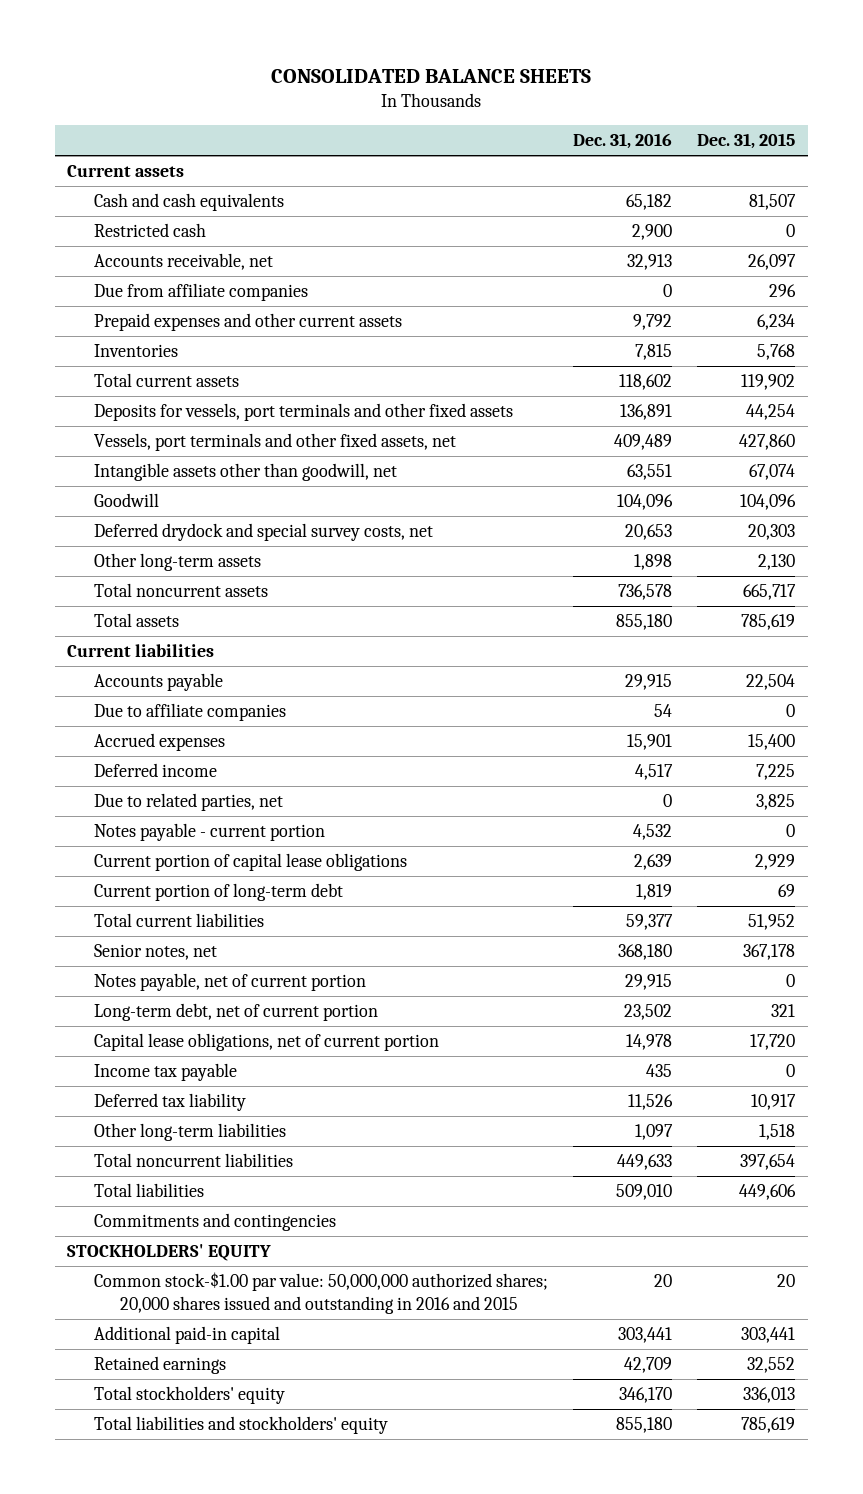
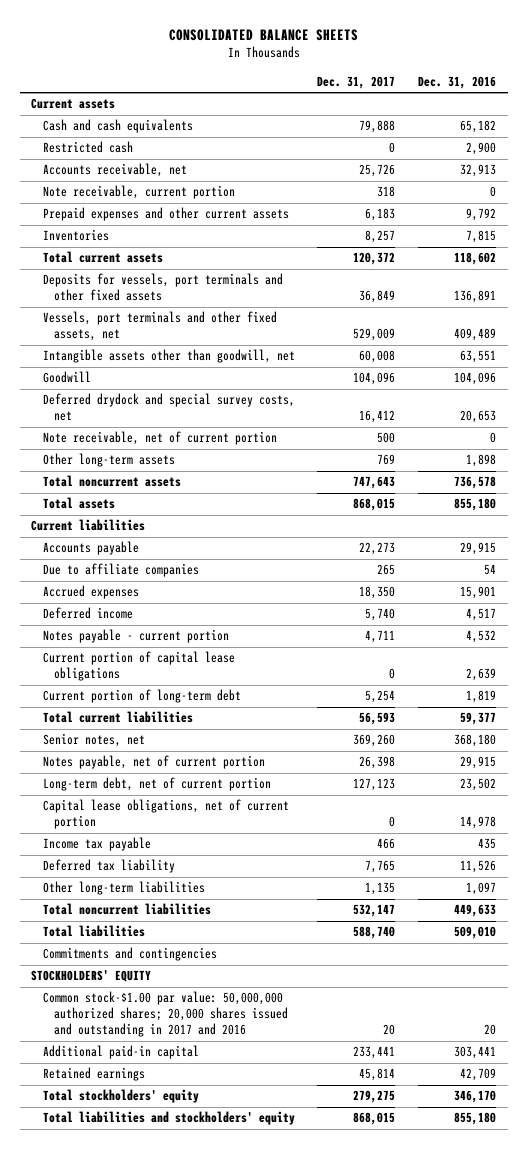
[697,133,796,150] Dec. 31, 2015 -> none
none -> [317,75,396,89] Dec. 31, 2017
[93,283,308,302] Due from affiliate companies -> none
none -> [42,185,235,200] Note receivable, current portion
none -> [42,431,277,446] Note receivable, net of current portion
[93,793,283,812] Due to related parties, net -> none
[93,1272,548,1314] Common stock-$1.00 par value: 50,000,000 authorized shares; 20,000 shares issued and outstanding in 2016 and 2015 -> [42,991,288,1038] Common stock-$1.00 par value: 50,000,000 authorized shares; 20,000 shares issued and outstanding in 2017 and 2016

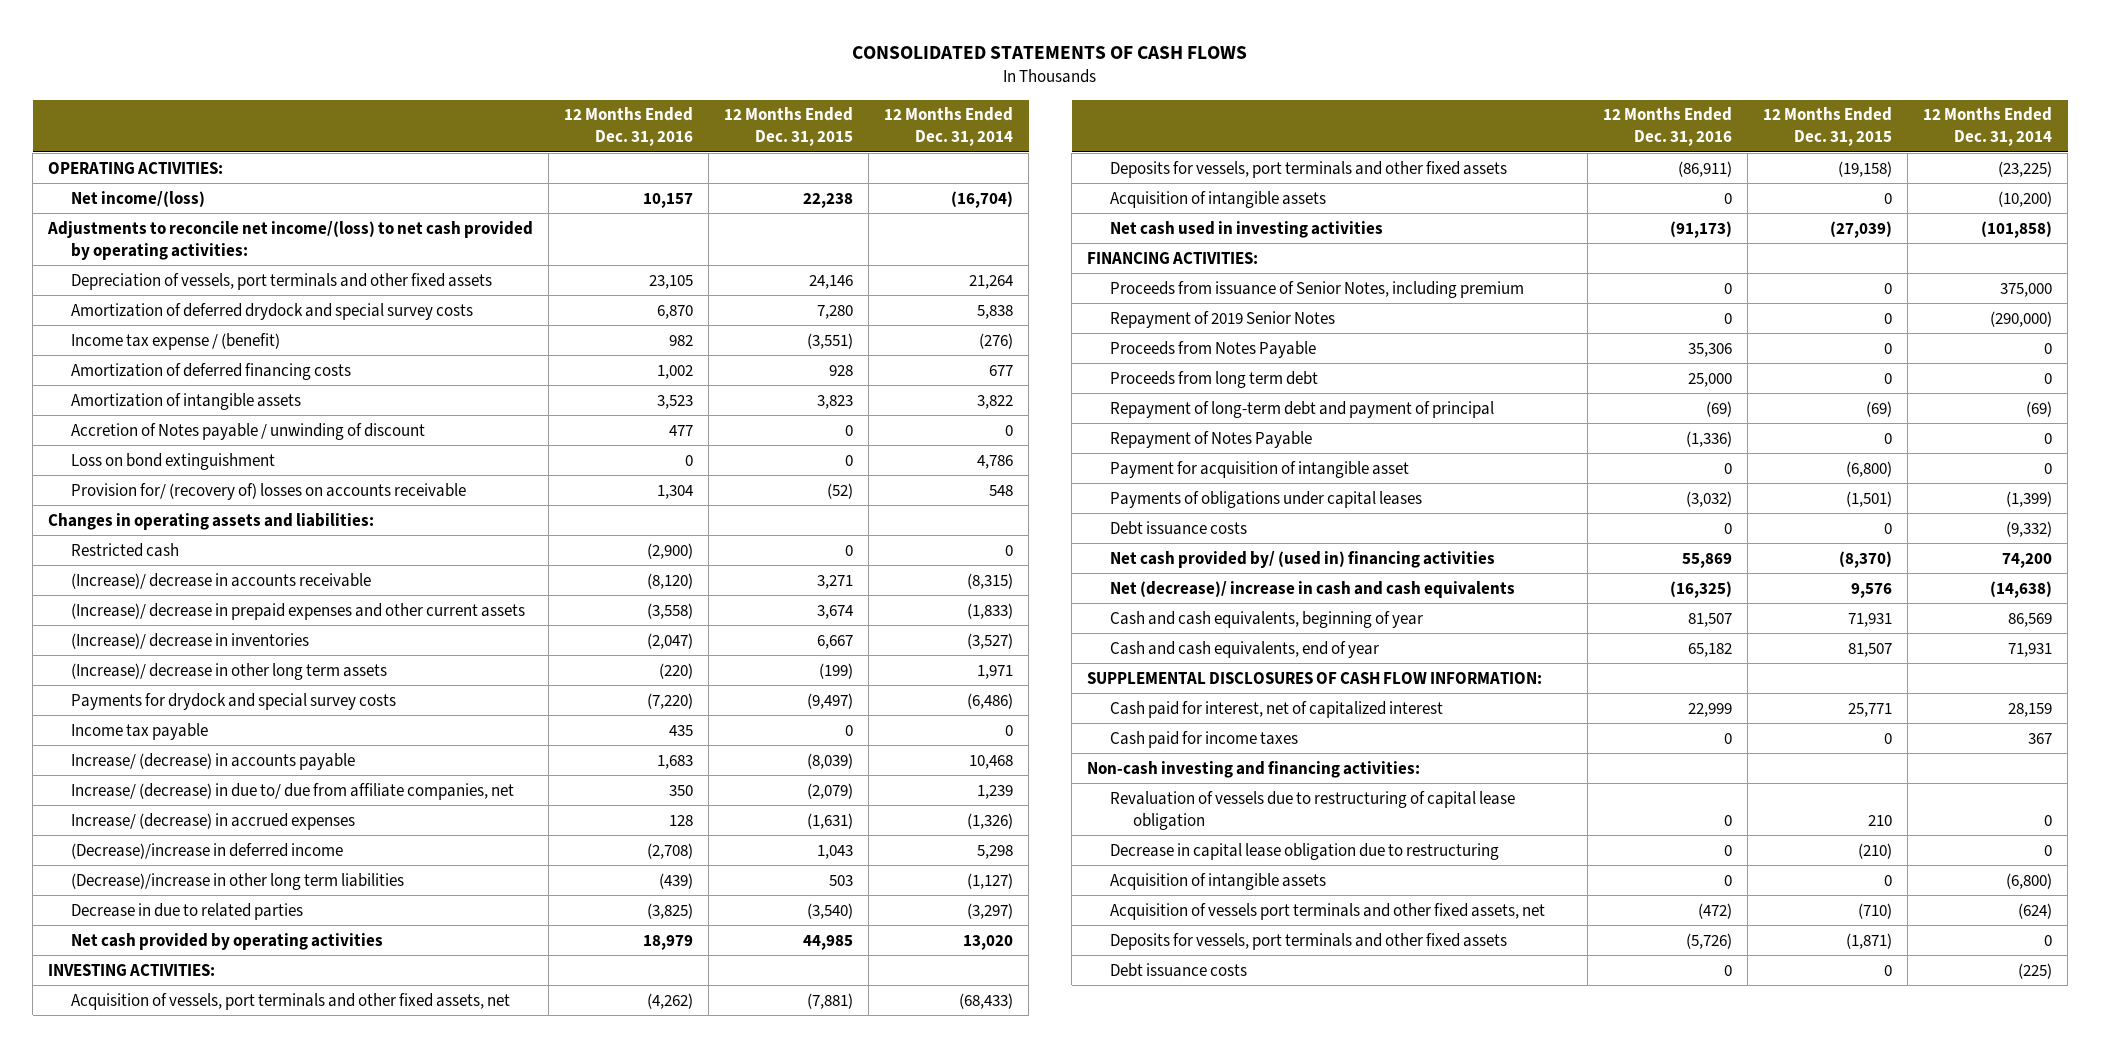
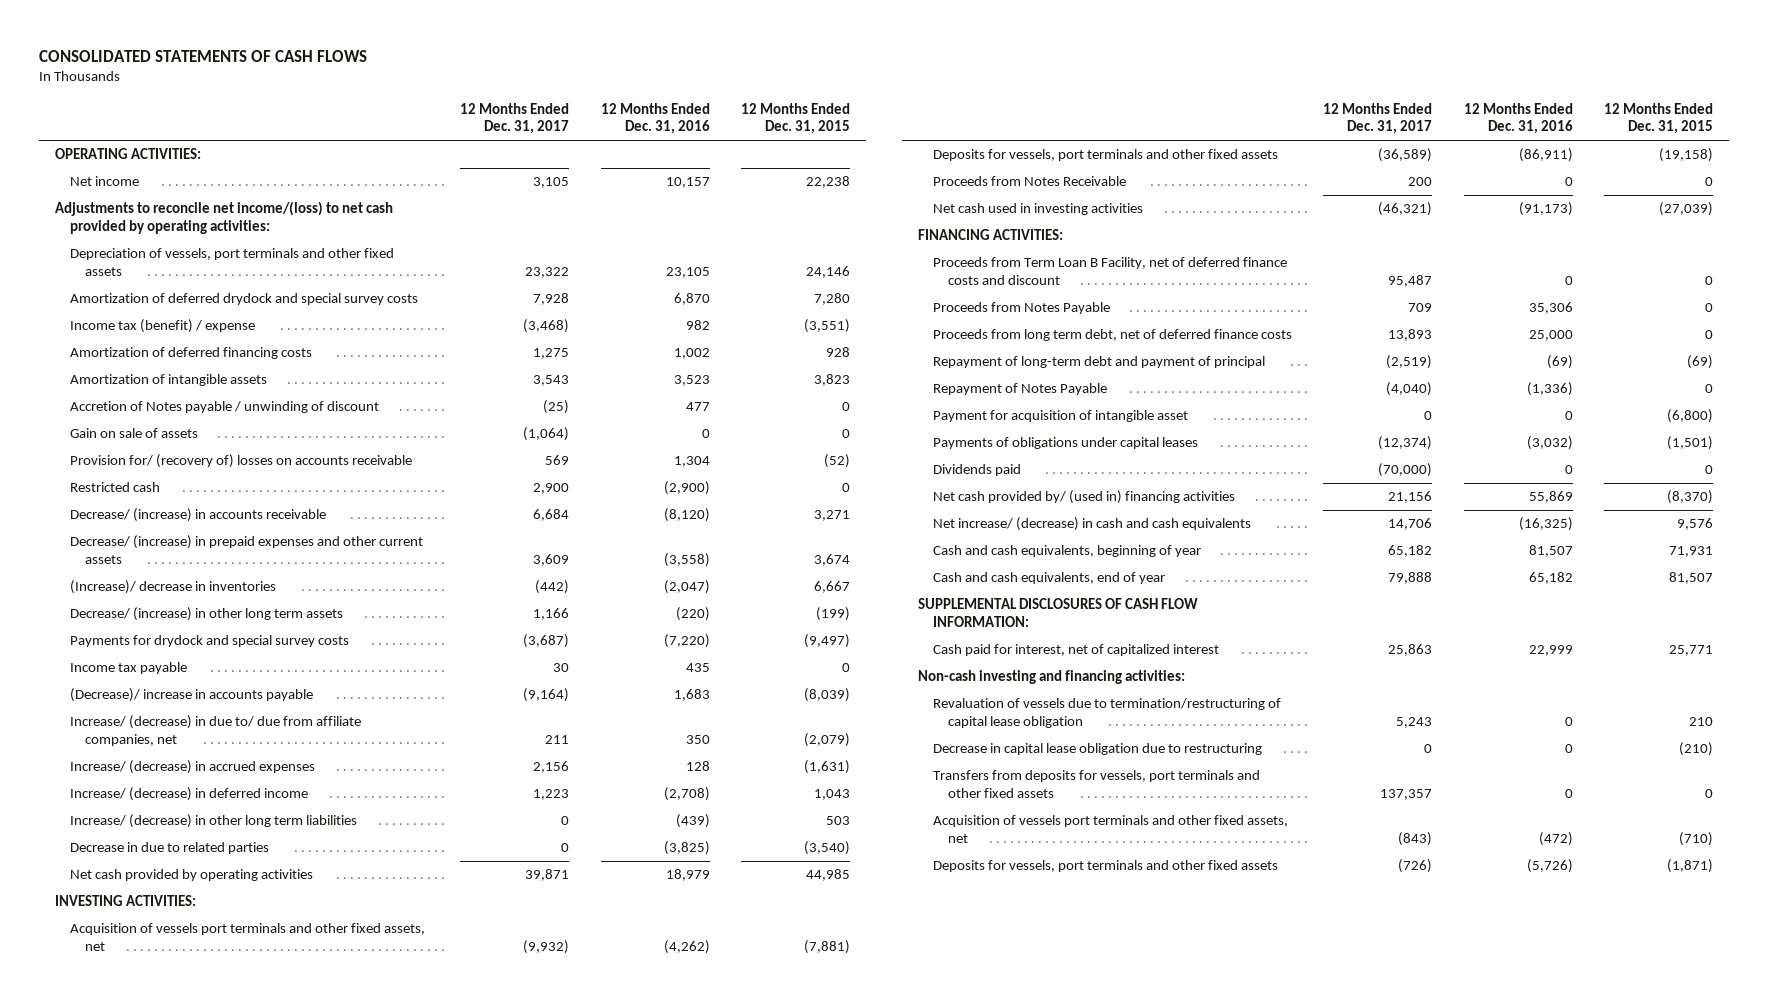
[884,107,1014,147] 12 Months Ended Dec. 31, 2014 -> none
none -> [460,103,570,135] 12 Months Ended Dec. 31, 2017
[71,190,206,207] Net income/(loss) -> [69,176,139,187] Net income
[71,332,281,350] Income tax expense / (benefit) -> [69,319,255,334] Income tax (benefit) / expense
[71,452,276,470] Loss on bond extinguishment -> none
none -> [69,428,198,439] Gain on sale of assets
[48,512,375,530] Changes in operating assets and liabilities: -> none
[71,572,372,589] (Increase)/ decrease in accounts receivable -> [69,508,326,523] Decrease/ (increase) in accounts receivable
[71,602,526,620] (Increase)/ decrease in prepaid expenses and other current assets -> [69,535,423,564] Decrease/ (increase) in prepaid expenses and other current assets
[71,662,388,680] (Increase)/ decrease in other long term assets -> [69,607,343,622] Decrease/ (increase) in other long term assets
[71,752,356,770] Increase/ (decrease) in accounts payable -> [69,688,313,703] (Decrease)/ increase in accounts payable
[71,842,344,859] (Decrease)/increase in deferred income -> [69,787,308,802] Increase/ (decrease) in deferred income
[71,872,405,890] (Decrease)/increase in other long term liabilities -> [69,814,357,829] Increase/ (decrease) in other long term liabilities
[71,992,511,1010] Acquisition of vessels, port terminals and other fixed assets, net -> [69,923,425,951] Acquisition of vessels port terminals and other fixed assets, net
[1110,190,1327,208] Acquisition of intangible assets -> none
none -> [933,176,1127,187] Proceeds from Notes Receivable
[1110,280,1525,298] Proceeds from issuance of Senior Notes, including premium -> none
[1110,310,1336,328] Repayment of 2019 Senior Notes -> none
none -> [933,257,1288,285] Proceeds from Term Loan B Facility, net of deferred finance costs and discount
[1110,370,1319,388] Proceeds from long term debt -> [933,329,1293,342] Proceeds from long term debt, net of deferred finance costs
[1110,520,1248,535] Debt issuance costs -> none
none -> [933,464,1022,477] Dividends paid
[1110,580,1516,598] Net (decrease)/ increase in cash and cash equivalents -> [933,517,1252,532] Net increase/ (decrease) in cash and cash equivalents
[1110,730,1299,748] Cash paid for income taxes -> none
[1110,790,1516,830] Revaluation of vessels due to restructuring of capital lease obligation -> [933,698,1282,728] Revaluation of vessels due to termination/restructuring of capital lease obligation
[1110,872,1327,890] Acquisition of intangible assets -> none
none -> [933,770,1261,798] Transfers from deposits for vessels, port terminals and other fixed assets
[1110,962,1248,977] Debt issuance costs -> none

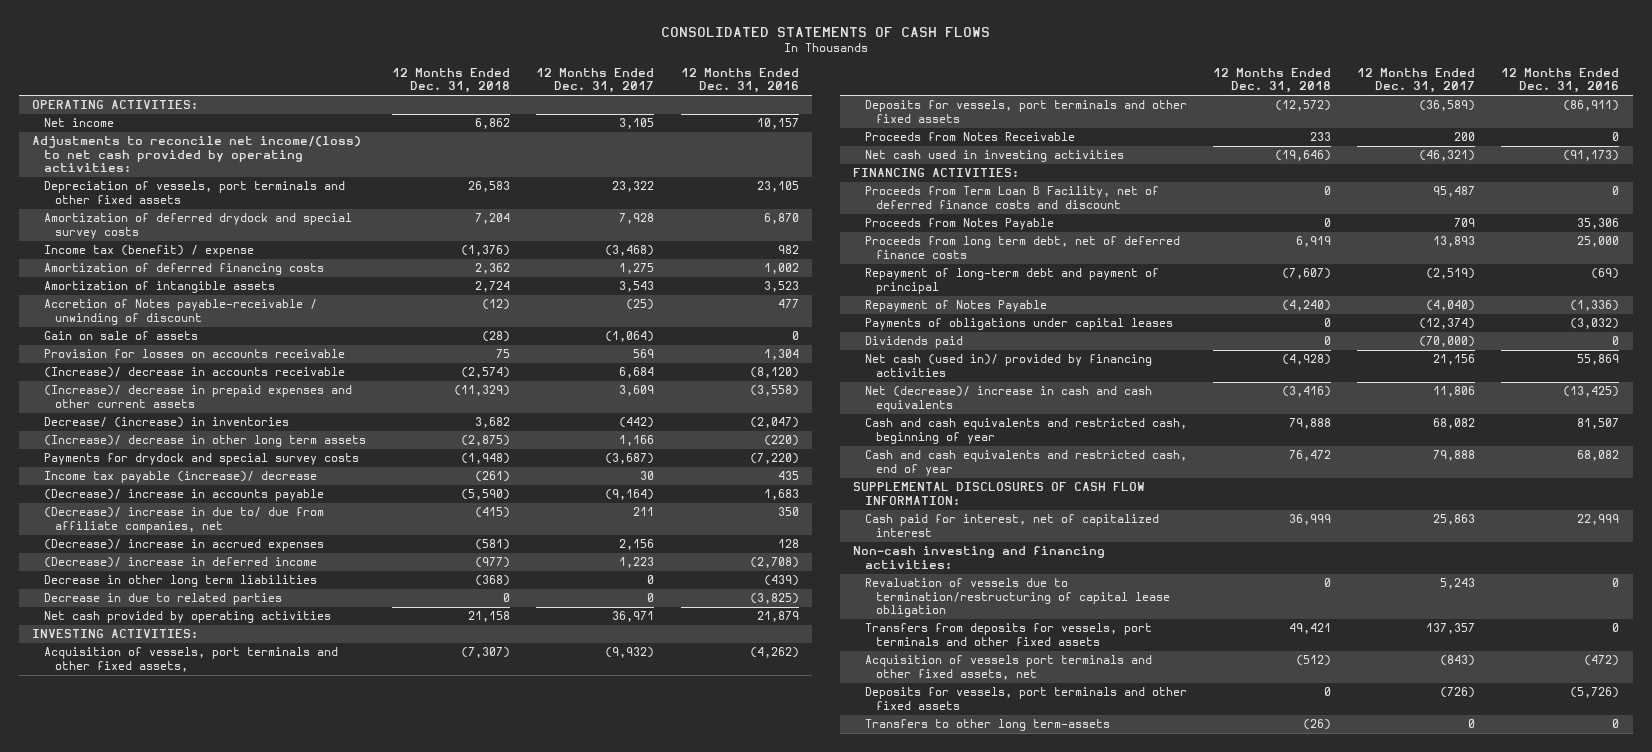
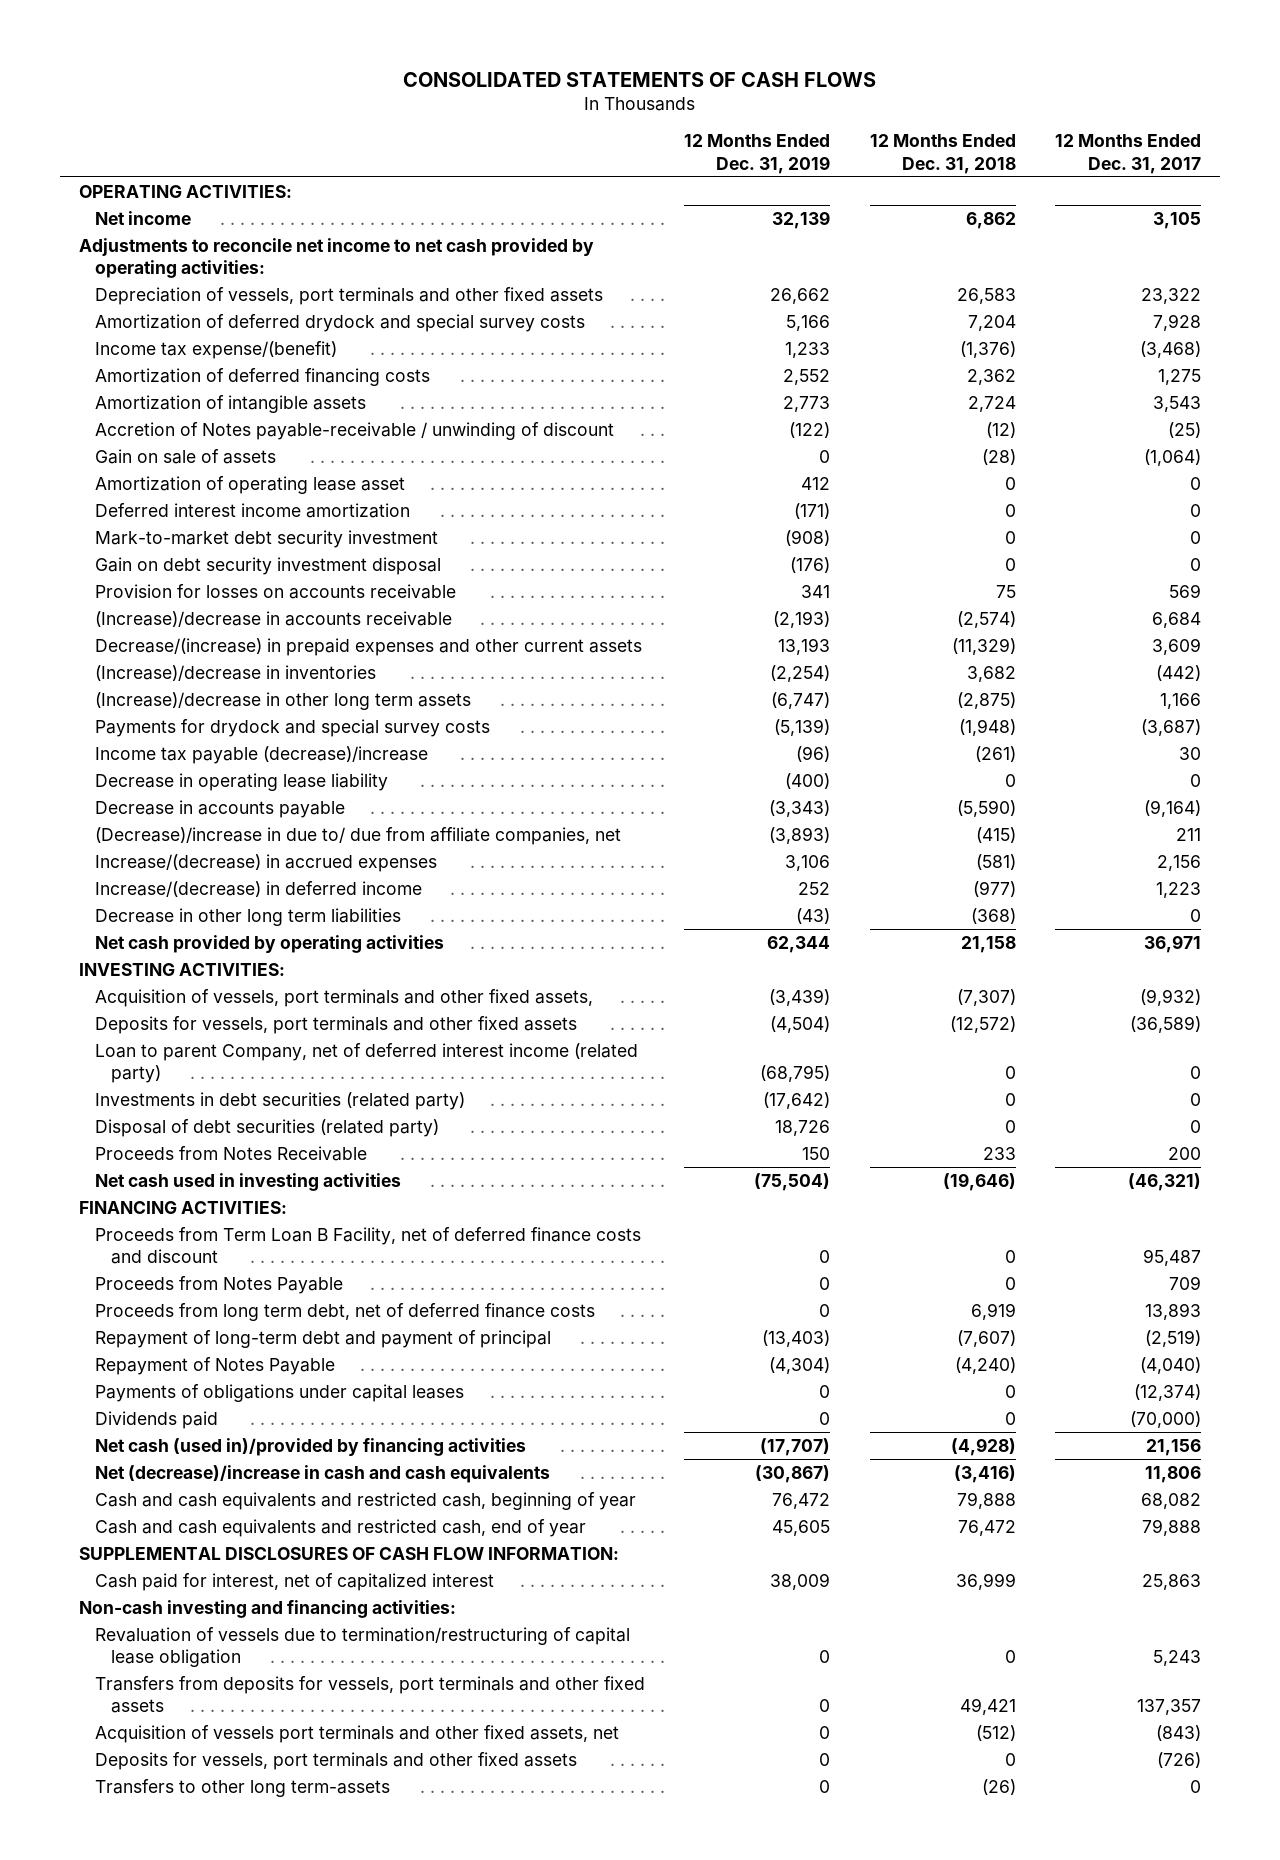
[680,68,799,94] 12 Months Ended Dec. 31, 2016 -> none
none -> [684,134,831,174] 12 Months Ended Dec. 31, 2019
[32,136,362,173] Adjustments to reconcile net income/(loss) to net cash provided by operating activities: -> [79,237,595,279] Adjustments to reconcile net income to net cash provided by operating activities:
[43,245,254,258] Income tax (benefit) / expense -> [95,340,338,359] Income tax expense/(benefit)
none -> [95,475,406,494] Amortization of operating lease asset
none -> [95,502,411,518] Deferred interest income amortization
none -> [95,529,439,548] Mark-to-market debt security investment
none -> [95,556,442,575] Gain on debt security investment disposal
[43,367,345,379] (Increase)/ decrease in accounts receivable -> [95,610,453,627] (Increase)/decrease in accounts receivable
[43,385,352,408] (Increase)/ decrease in prepaid expenses and other current assets -> [95,637,643,656] Decrease/(increase) in prepaid expenses and other current assets
[43,417,289,429] Decrease/ (increase) in inventories -> [95,664,377,681] (Increase)/decrease in inventories
[43,435,366,448] (Increase)/ decrease in other long term assets -> [95,691,472,710] (Increase)/decrease in other long term assets
[43,471,317,484] Income tax payable (increase)/ decrease -> [95,745,429,764] Income tax payable (decrease)/increase
none -> [95,772,389,791] Decrease in operating lease liability
[43,489,324,502] (Decrease)/ increase in accounts payable -> [95,799,346,818] Decrease in accounts payable
[43,507,324,533] (Decrease)/ increase in due to/ due from affiliate companies, net -> [95,826,622,845] (Decrease)/increase in due to/ due from affiliate companies, net
[43,539,324,552] (Decrease)/ increase in accrued expenses -> [95,853,438,872] Increase/(decrease) in accrued expenses
[43,557,317,569] (Decrease)/ increase in deferred income -> [95,880,423,897] Increase/(decrease) in deferred income
[43,593,282,606] Decrease in due to related parties -> none
none -> [95,1042,639,1084] Loan to parent Company, net of deferred interest income (related party)
none -> [95,1091,466,1110] Investments in debt securities (related party)
none -> [95,1118,440,1137] Disposal of debt securities (related party)
[864,354,1152,377] Net cash (used in)/ provided by financing activities -> [95,1437,527,1456] Net cash (used in)/provided by financing activities
[864,386,1152,412] Net (decrease)/ increase in cash and cash equivalents -> [95,1464,551,1483] Net (decrease)/increase in cash and cash equivalents

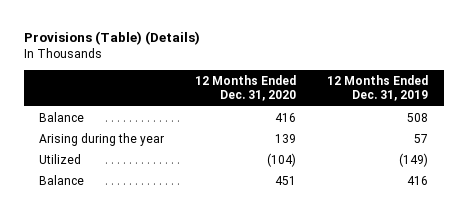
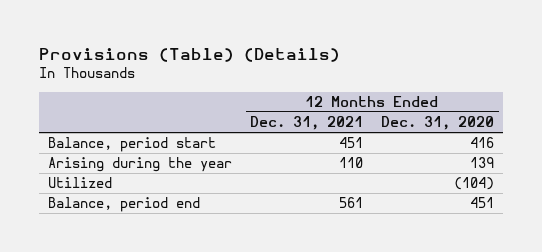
[327,74,429,102] 12 Months Ended Dec. 31, 2019 -> none
none -> [250,116,364,131] Dec. 31, 2021
[39,111,85,122] Balance -> [48,137,217,153] Balance, period start
[39,174,85,185] Balance -> [48,197,201,213] Balance, period end

